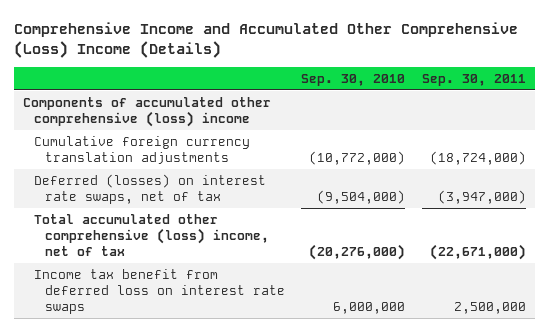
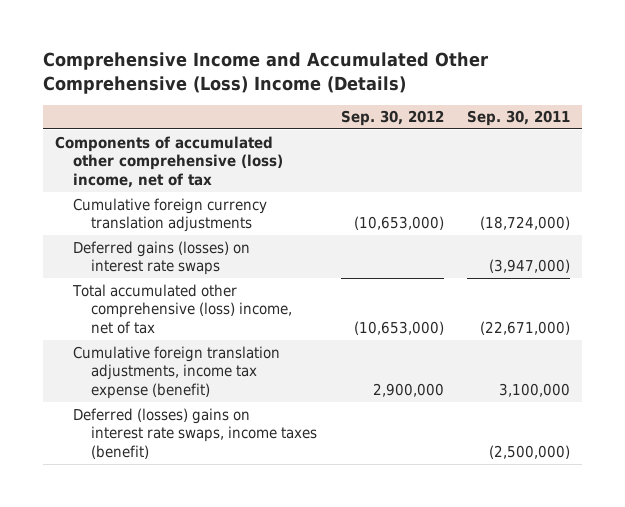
[301,73,406,86] Sep. 30, 2010 -> none
none -> [340,110,444,127] Sep. 30, 2012
[22,96,271,128] Components of accumulated other comprehensive (loss) income -> [54,135,283,189] Components of accumulated other comprehensive (loss) income, net of tax
[33,173,266,205] Deferred (losses) on interest rate swaps, net of tax -> [72,240,250,276] Deferred gains (losses) on interest rate swaps
none -> [72,345,280,400] Cumulative foreign translation adjustments, income tax expense (benefit)
[33,268,285,315] Income tax benefit from deferred loss on interest rate swaps -> [72,407,317,460] Deferred (losses) gains on interest rate swaps, income taxes (benefit)
[454,302,527,315] 2,500,000 -> [489,445,571,460] (2,500,000)

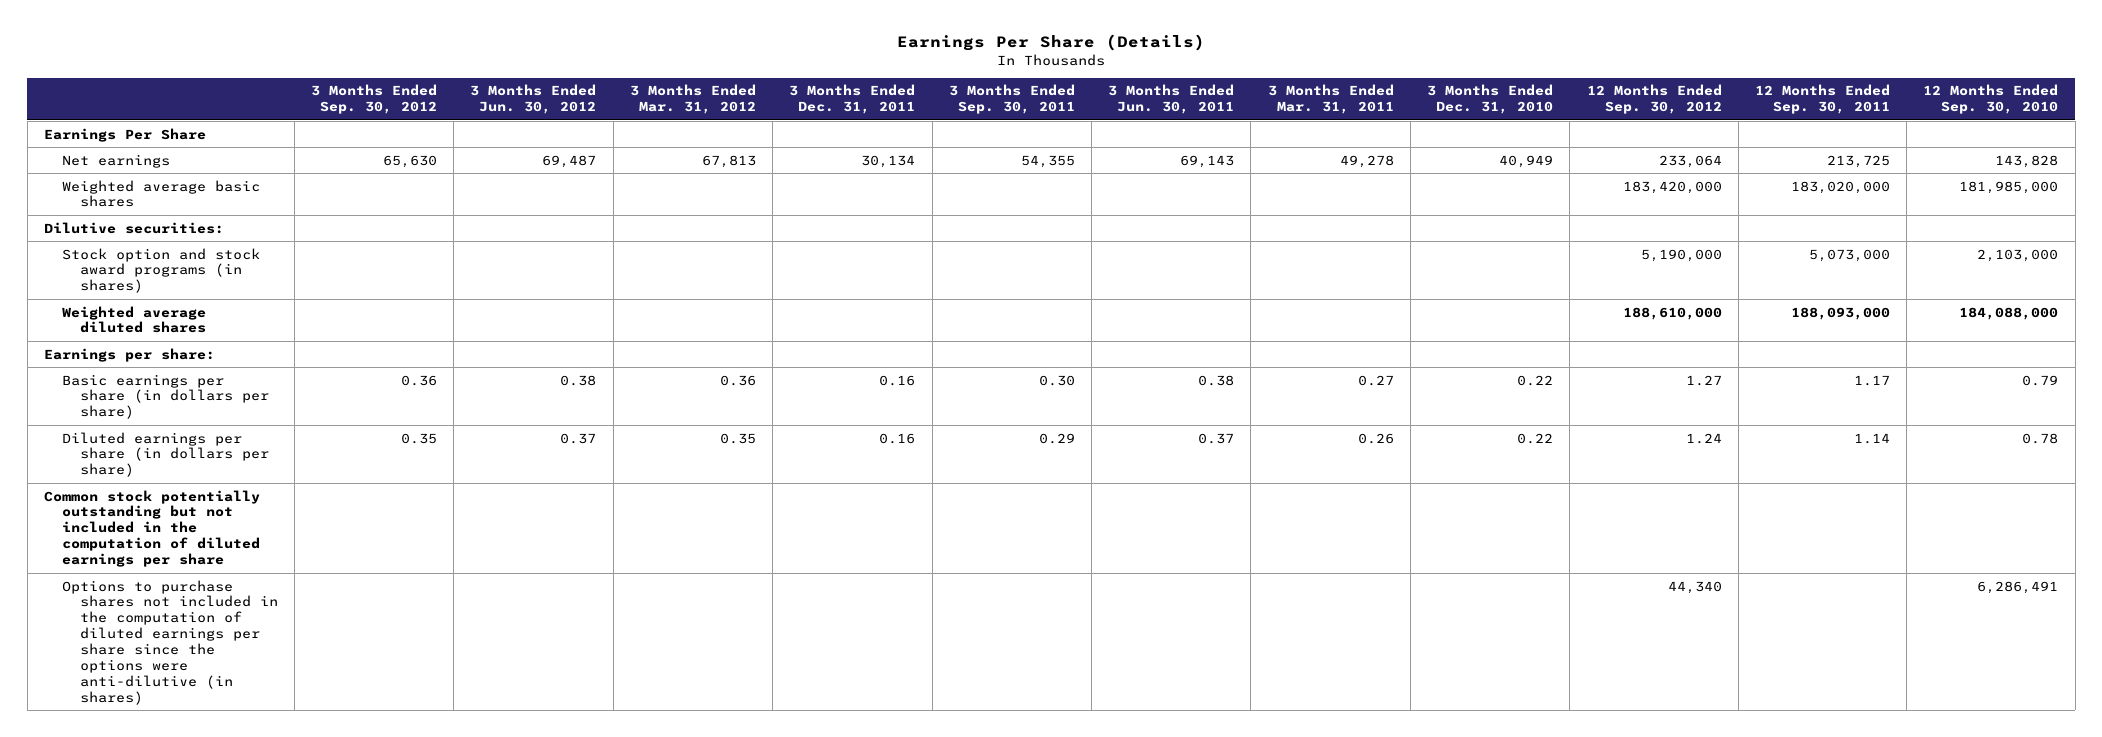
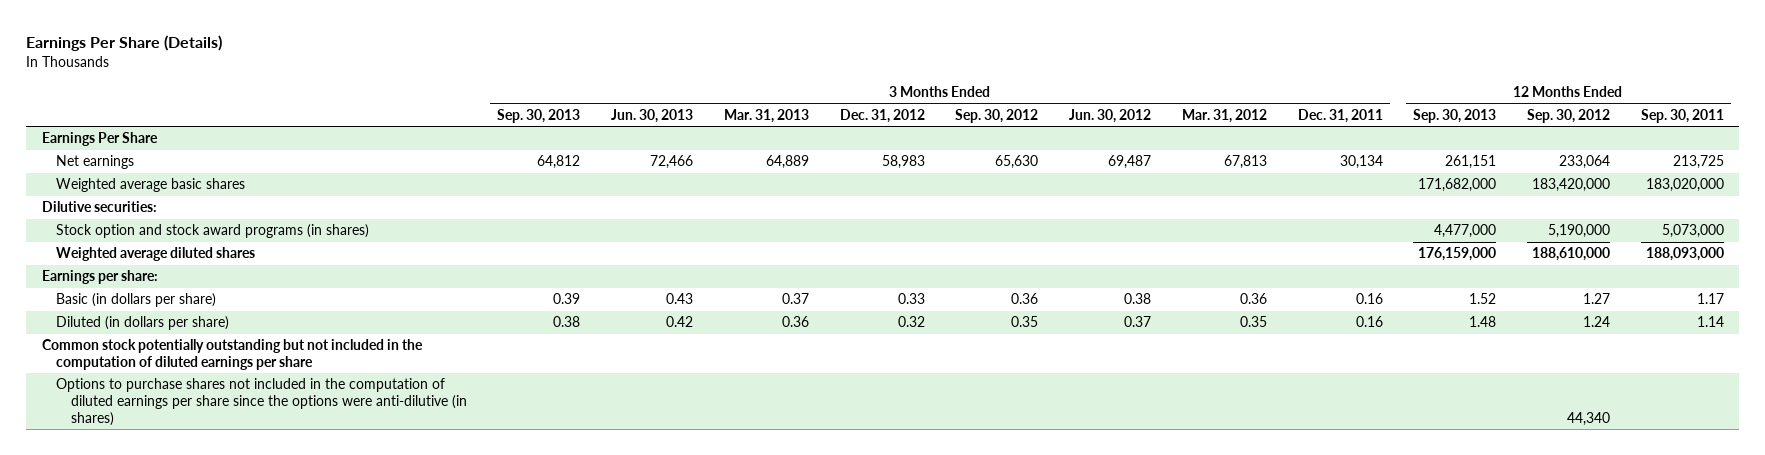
[948,84,1075,115] 3 Months Ended Sep. 30, 2011 -> none
[1108,84,1235,115] 3 Months Ended Jun. 30, 2011 -> none
[1267,84,1394,115] 3 Months Ended Mar. 31, 2011 -> none
[1427,84,1554,115] 3 Months Ended Dec. 31, 2010 -> none
[1923,84,2059,115] 12 Months Ended Sep. 30, 2010 -> none
none -> [497,109,581,124] Sep. 30, 2013
none -> [611,109,694,124] Jun. 30, 2013
none -> [723,109,809,124] Mar. 31, 2013
none -> [839,109,925,124] Dec. 31, 2012
none -> [1413,109,1497,124] Sep. 30, 2013
[61,373,269,420] Basic earnings per share (in dollars per share) -> [56,293,217,308] Basic (in dollars per share)
[61,431,269,478] Diluted earnings per share (in dollars per share) -> [56,316,230,331] Diluted (in dollars per share)

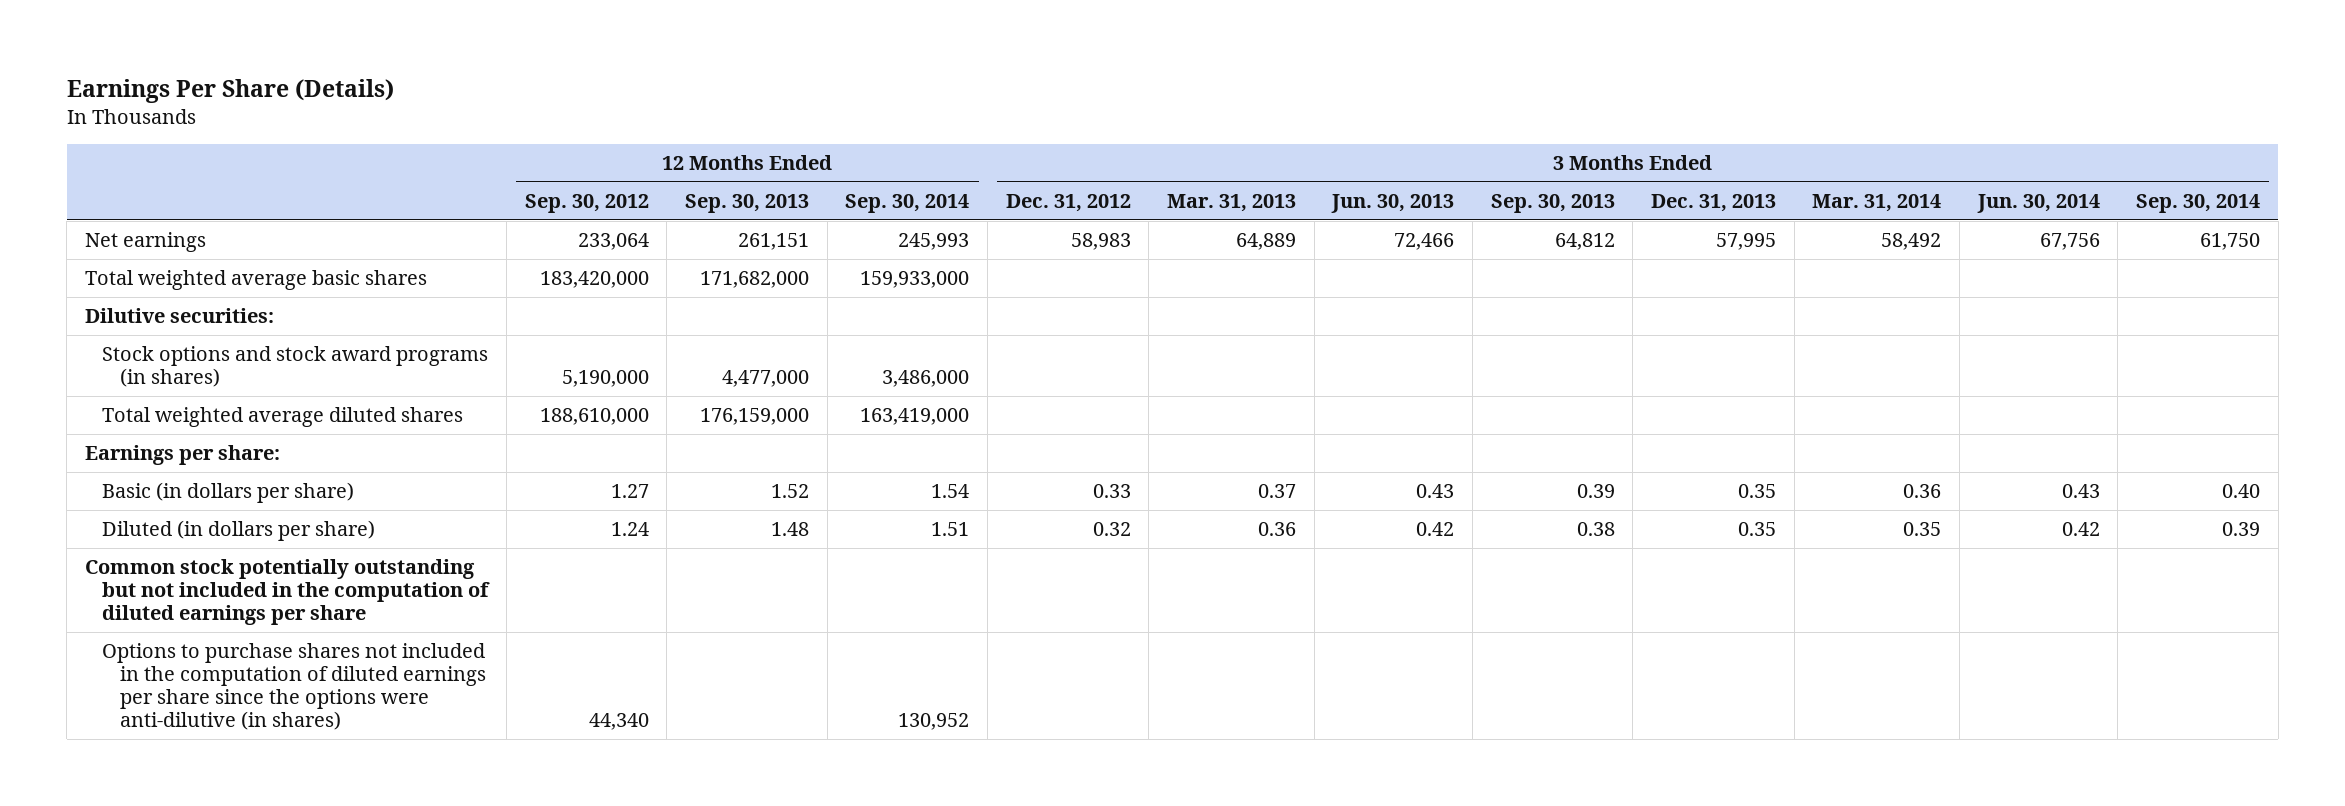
[955,109,1039,124] Sep. 30, 2012 -> none
[1069,109,1152,124] Jun. 30, 2012 -> none
[1181,109,1267,124] Mar. 31, 2012 -> none
[1297,109,1383,124] Dec. 31, 2011 -> none
[1640,109,1724,124] Sep. 30, 2011 -> none
none -> [845,193,970,213] Sep. 30, 2014
none -> [1651,193,1777,212] Dec. 31, 2013
none -> [1812,193,1942,212] Mar. 31, 2014
none -> [1976,193,2100,213] Jun. 30, 2014
none -> [2136,193,2261,213] Sep. 30, 2014
[41,132,158,147] Earnings Per Share -> none
[56,178,246,193] Weighted average basic shares -> [84,270,427,291] Total weighted average basic shares
[56,224,370,239] Stock option and stock award programs (in shares) -> [102,346,489,388] Stock options and stock award programs (in shares)
[56,247,256,262] Weighted average diluted shares -> [102,407,464,428] Total weighted average diluted shares

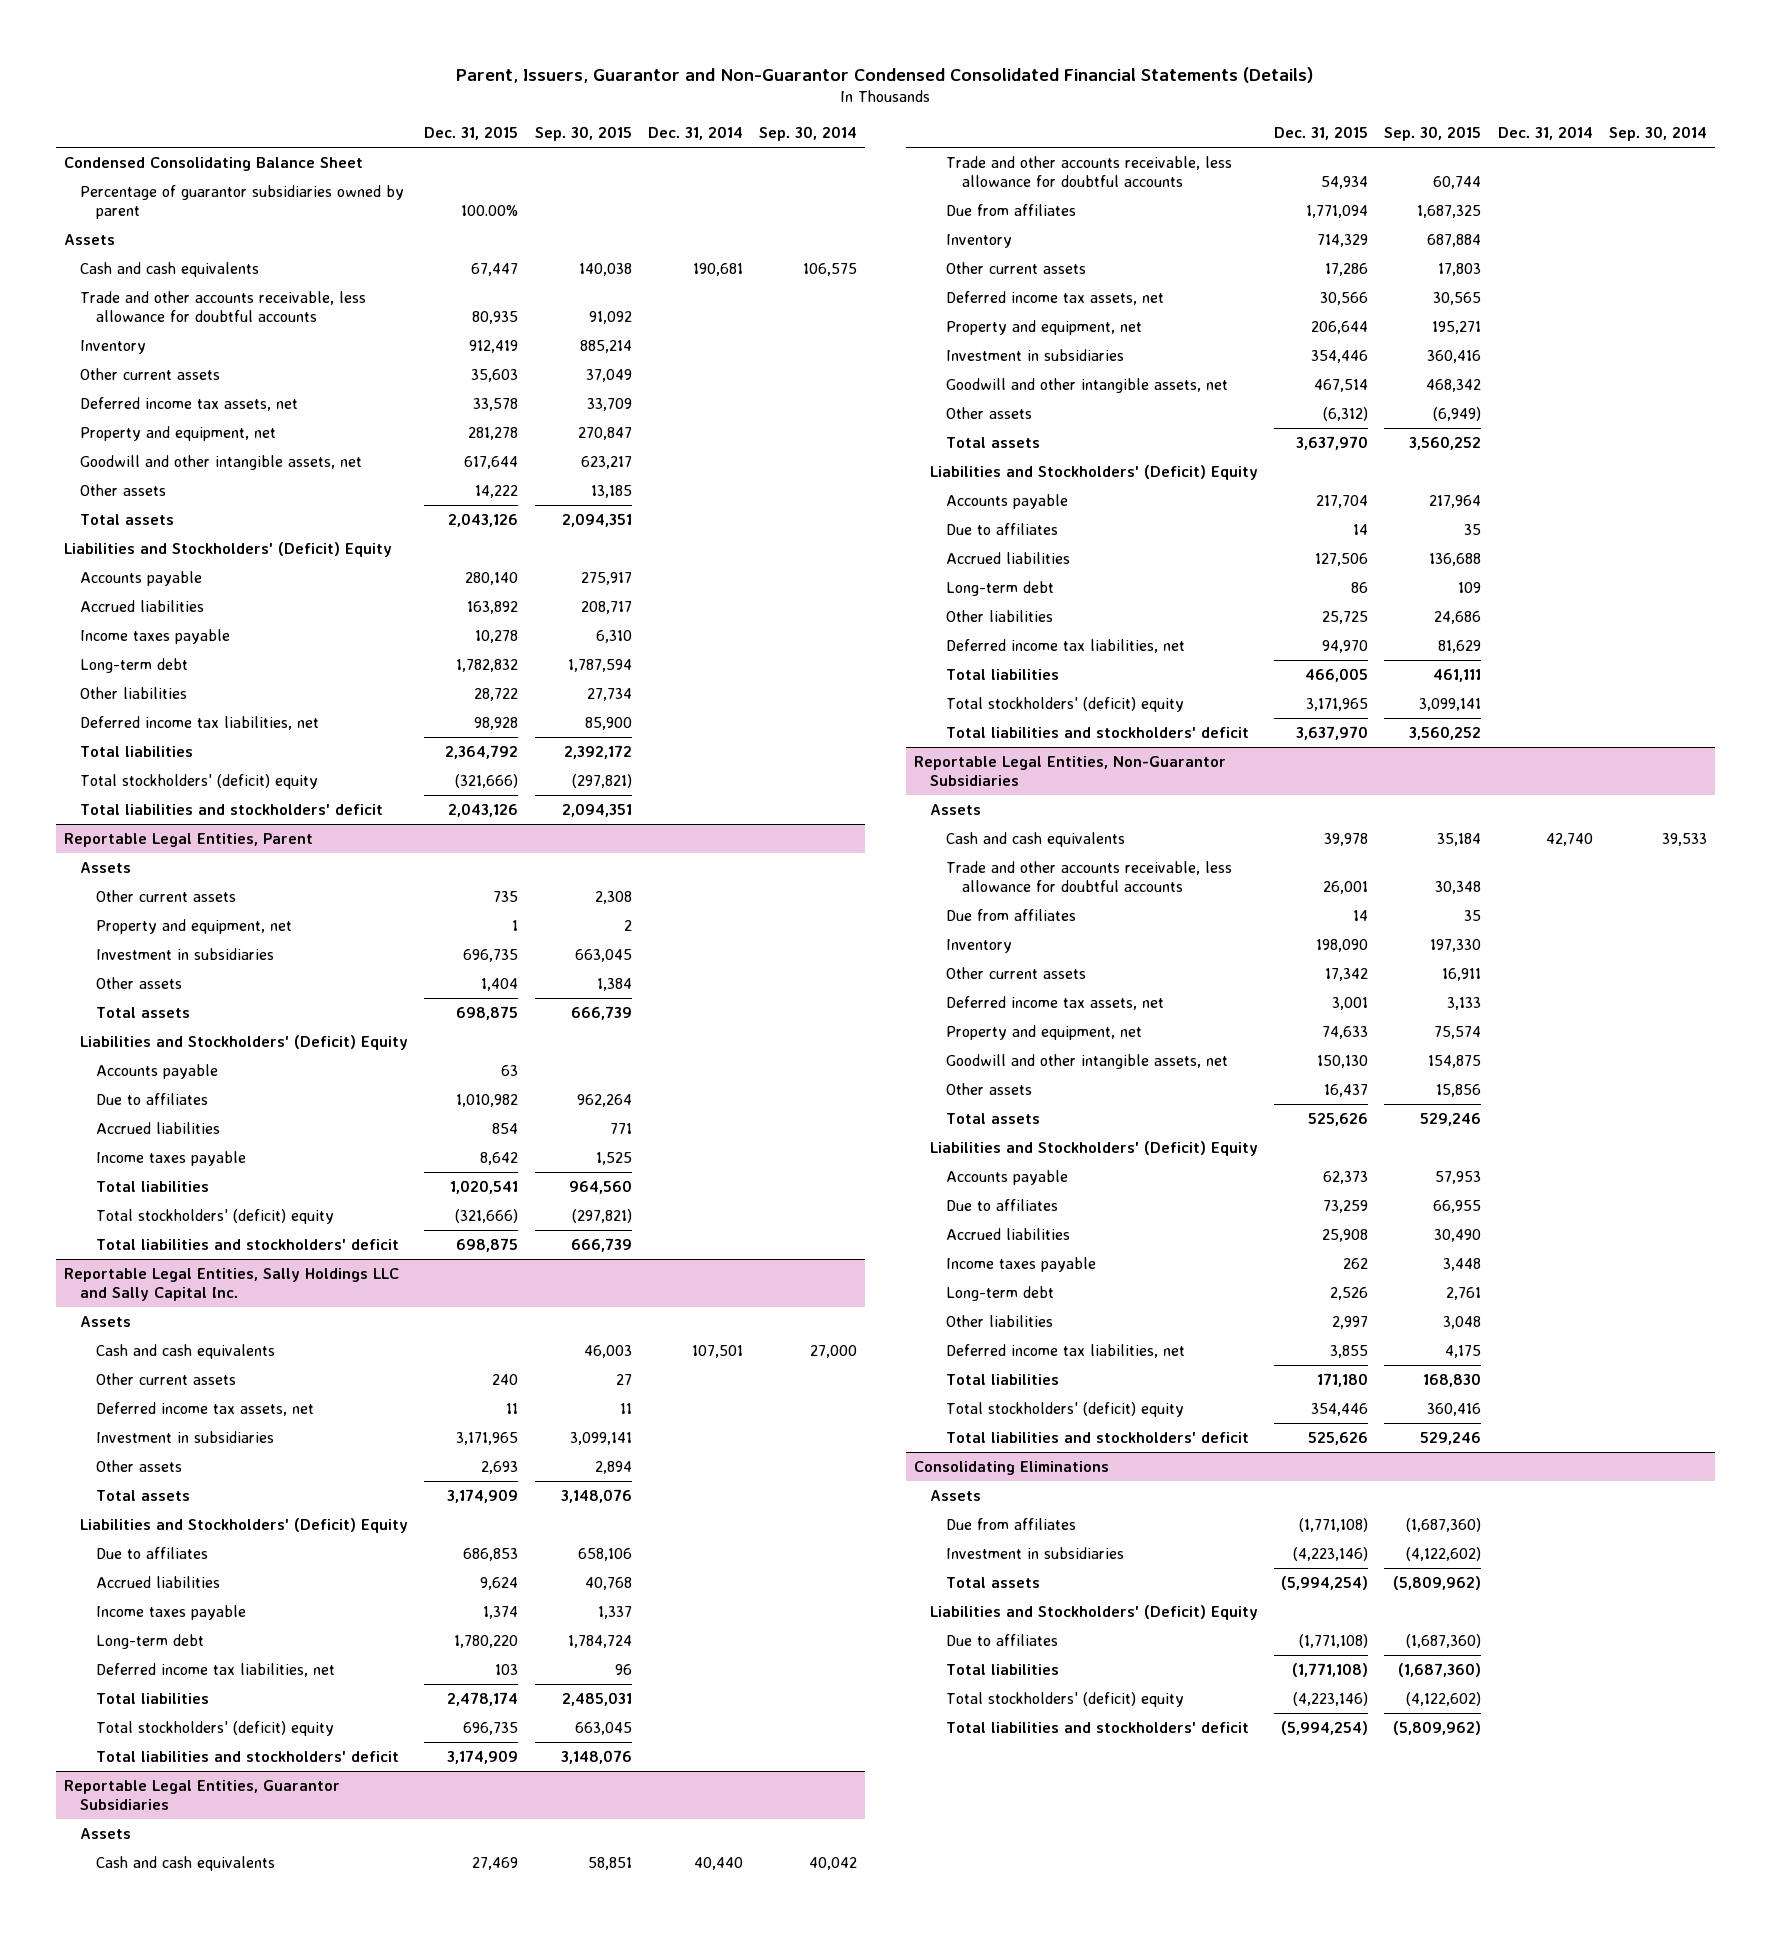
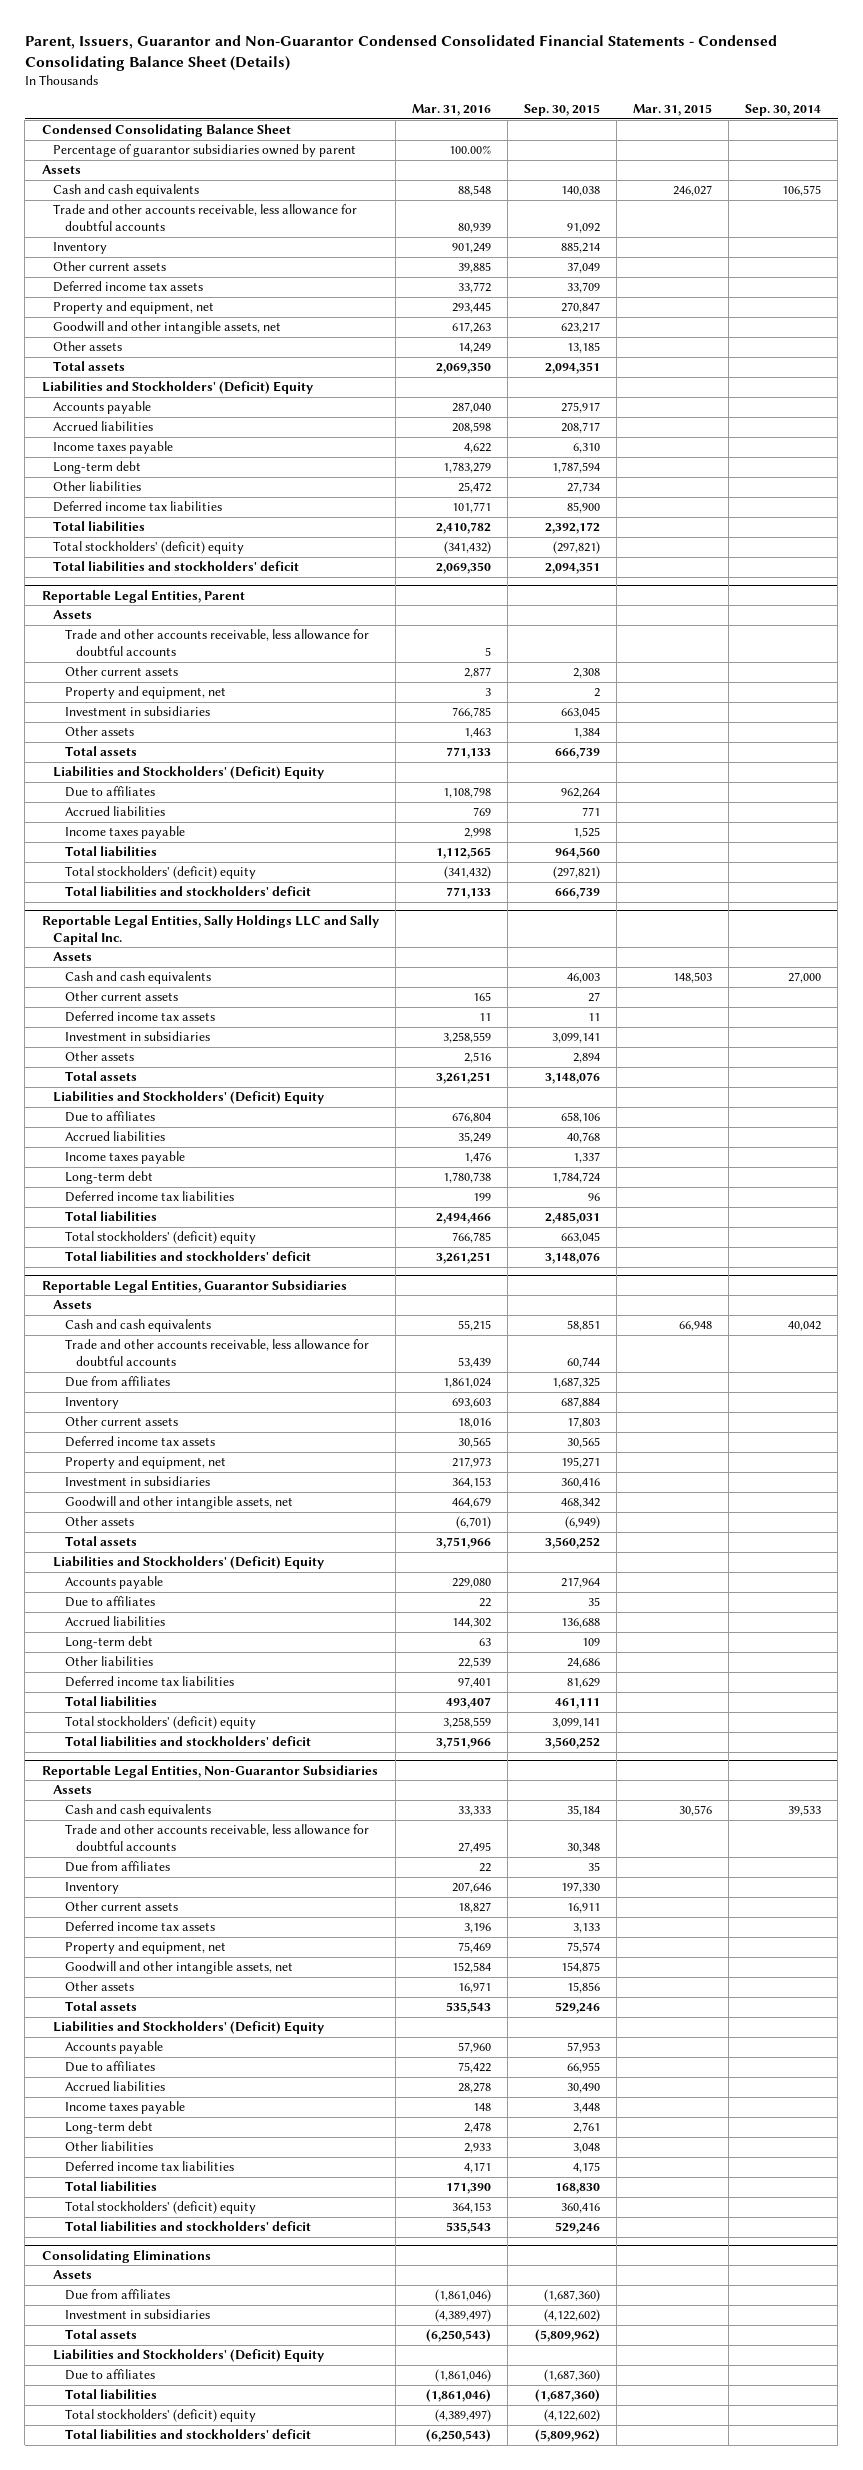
[456,66,1314,83] Parent, Issuers, Guarantor and Non-Guarantor Condensed Consolidated Financial Statements (Details) -> [24,34,777,71] Parent, Issuers, Guarantor and Non-Guarantor Condensed Consolidated Financial Statements - Condensed Consolidating Balance Sheet (Details)
[424,126,519,141] Dec. 31, 2015 -> none
[647,126,743,141] Dec. 31, 2014 -> none
none -> [411,104,491,117] Mar. 31, 2016
none -> [633,104,713,117] Mar. 31, 2015
[79,396,298,411] Deferred income tax assets, net -> [53,281,204,293] Deferred income tax assets
[79,715,319,730] Deferred income tax liabilities, net -> [53,501,223,513] Deferred income tax liabilities
none -> [64,629,369,657] Trade and other accounts receivable, less allowance for doubtful accounts
[96,1063,219,1079] Accounts payable -> none
[96,1401,315,1416] Deferred income tax assets, net -> [64,1011,215,1023] Deferred income tax assets
[96,1662,336,1677] Deferred income tax liabilities, net -> [64,1191,234,1203] Deferred income tax liabilities
[945,290,1164,305] Deferred income tax assets, net -> [64,1436,215,1448] Deferred income tax assets
[945,638,1185,653] Deferred income tax liabilities, net -> [64,1676,234,1688] Deferred income tax liabilities
[945,995,1164,1010] Deferred income tax assets, net -> [64,1921,215,1933] Deferred income tax assets
[945,1343,1185,1358] Deferred income tax liabilities, net -> [64,2161,234,2173] Deferred income tax liabilities

